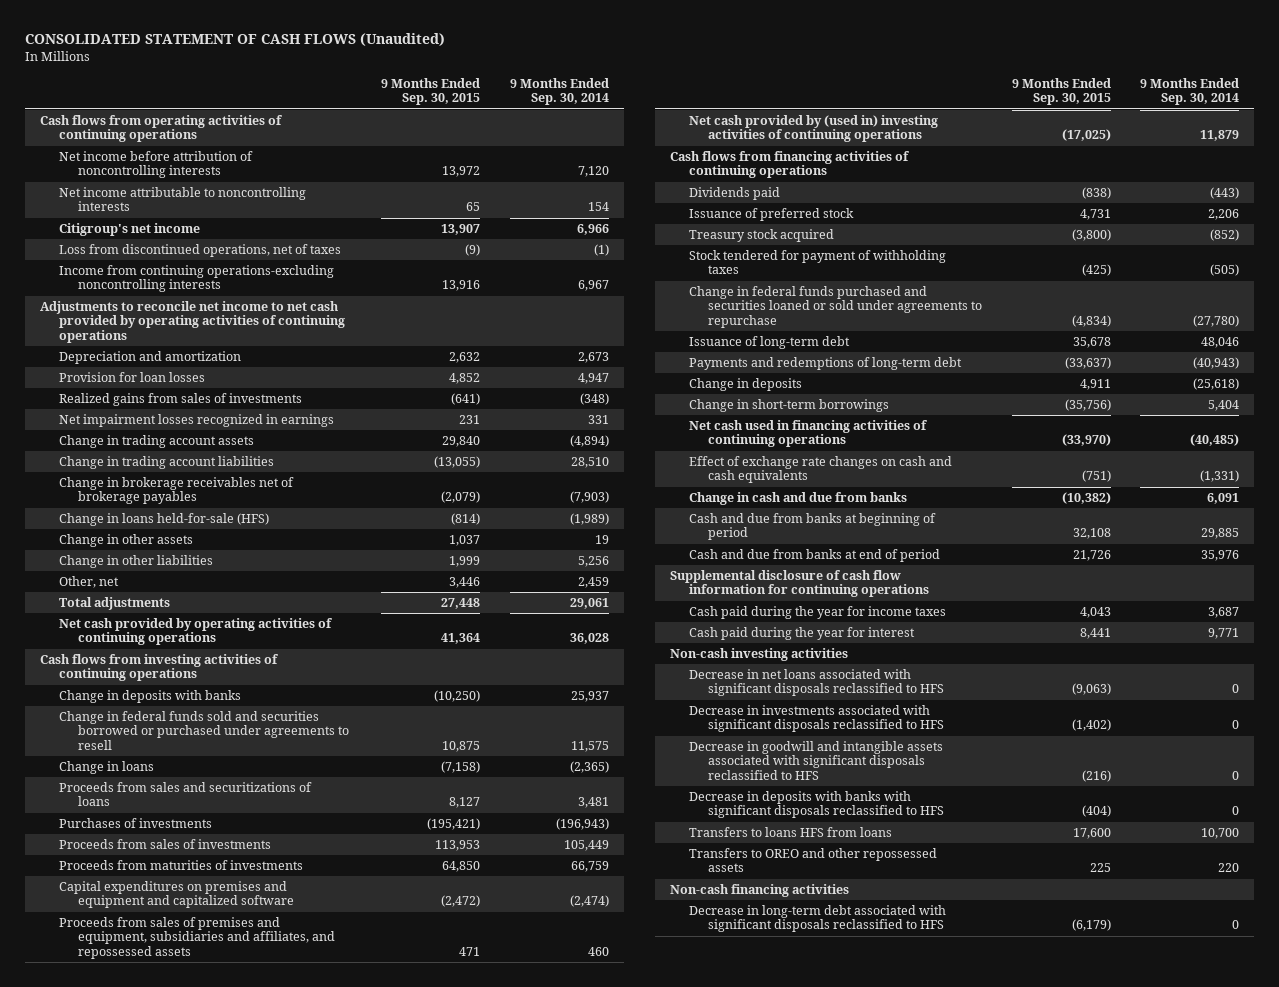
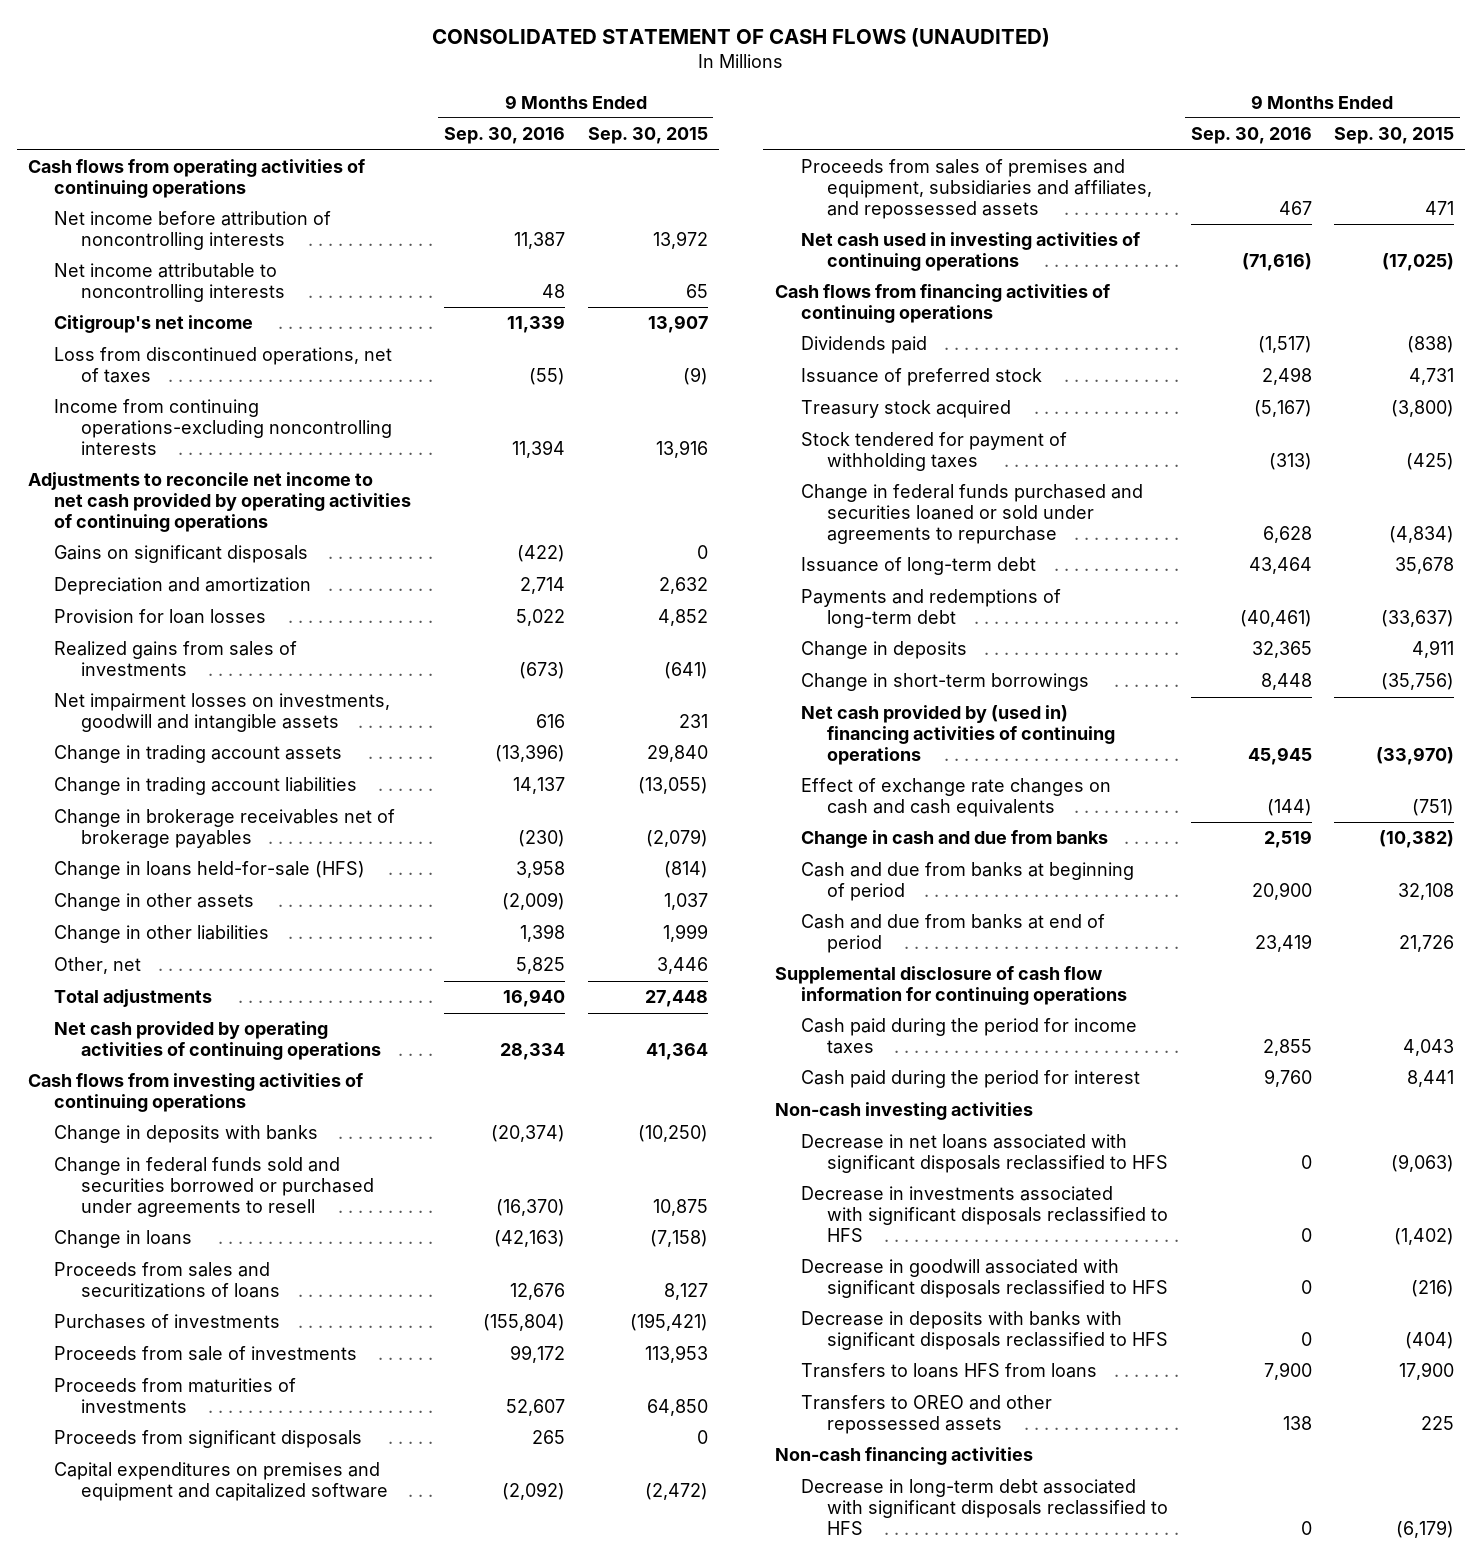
[24,32,445,46] CONSOLIDATED STATEMENT OF CASH FLOWS (Unaudited) -> [432,28,1051,48] CONSOLIDATED STATEMENT OF CASH FLOWS (UNAUDITED)
[510,78,610,106] 9 Months Ended Sep. 30, 2014 -> none
none -> [444,127,566,145] Sep. 30, 2016
none -> [54,545,309,564] Gains on significant disposals
[58,414,334,428] Net impairment losses recognized in earnings -> [54,693,391,733] Net impairment losses on investments, goodwill and intangible assets
[58,839,271,850] Proceeds from sales of investments -> [54,1346,358,1362] Proceeds from sale of investments
none -> [54,1430,363,1449] Proceeds from significant disposals
[688,115,938,143] Net cash provided by (used in) investing activities of continuing operations -> [800,232,1140,272] Net cash used in investing activities of continuing operations
[688,420,928,448] Net cash used in financing activities of continuing operations -> [800,705,1116,765] Net cash provided by (used in) financing activities of continuing operations
[688,606,946,620] Cash paid during the year for income taxes -> [800,1018,1137,1055] Cash paid during the period for income taxes
[688,627,915,641] Cash paid during the year for interest -> [800,1070,1140,1089] Cash paid during the period for interest
[688,741,943,780] Decrease in goodwill and intangible assets associated with significant disposals reclassified to HFS -> [800,1259,1169,1299] Decrease in goodwill associated with significant disposals reclassified to HFS
[1072,828,1111,840] 17,600 -> [1399,1362,1455,1381] 17,900

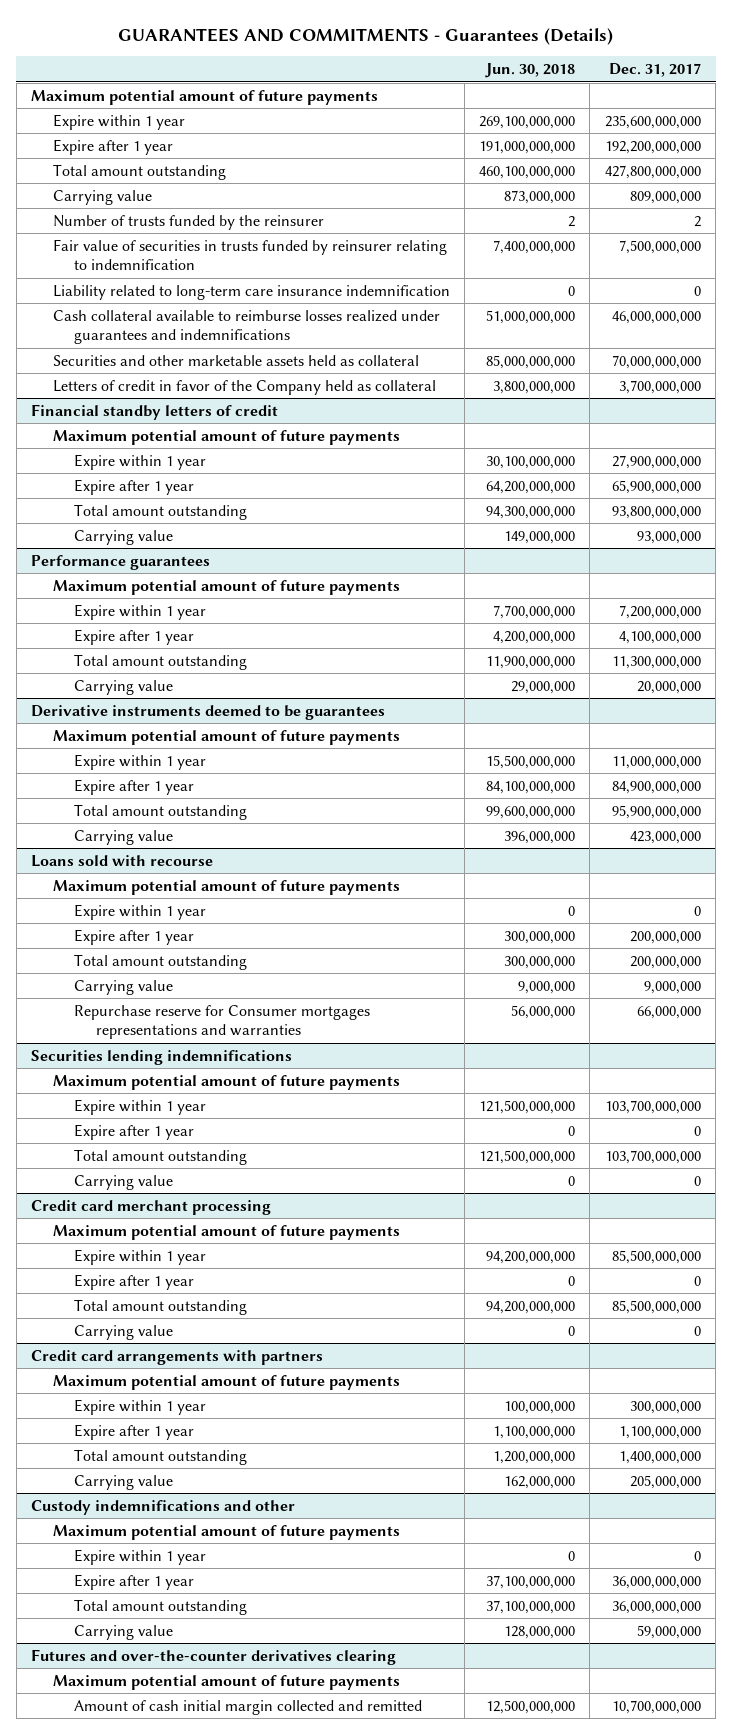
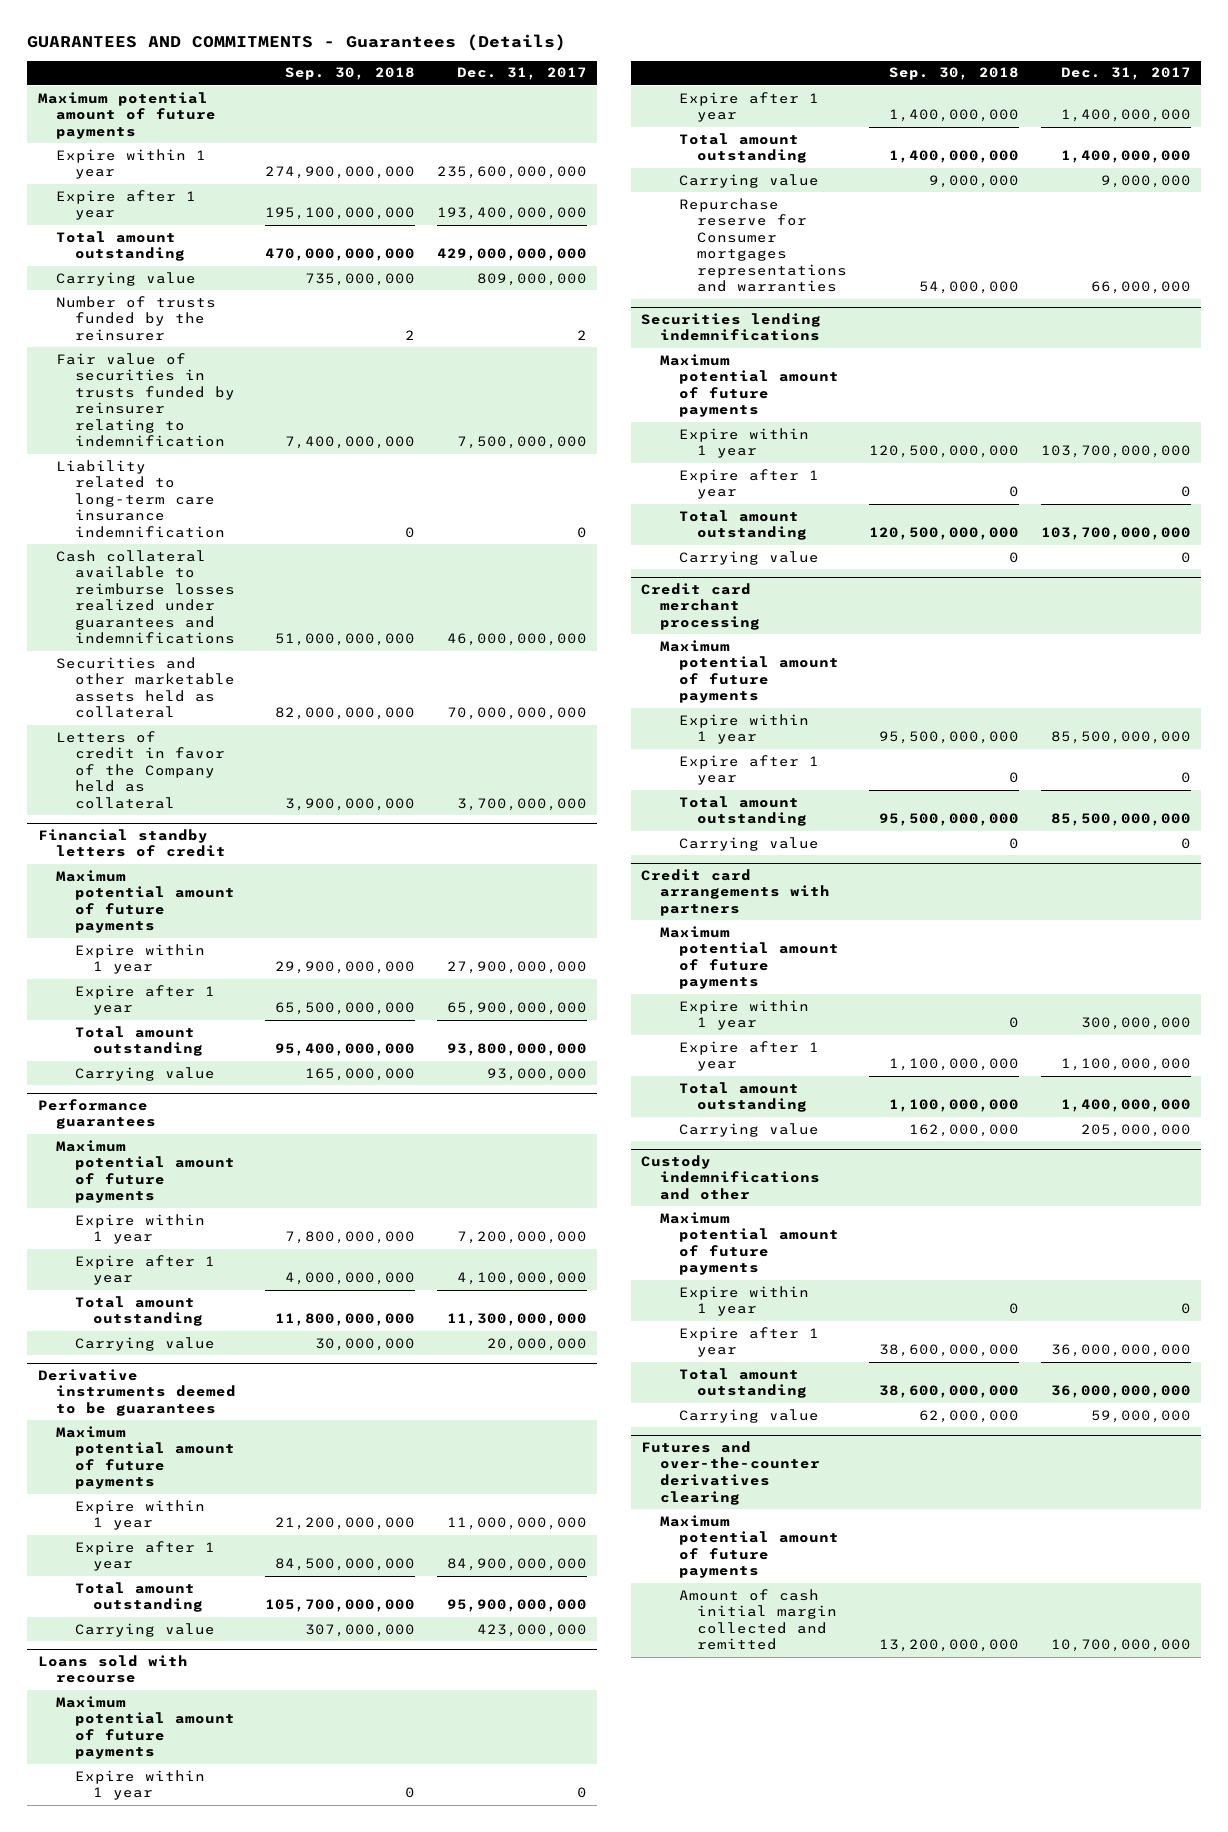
[485,63,576,79] Jun. 30, 2018 -> none
none -> [284,67,415,81] Sep. 30, 2018
[604,140,701,154] 192,200,000,000 -> [436,207,587,221] 193,400,000,000
[604,164,701,179] 427,800,000,000 -> [436,248,587,262] 429,000,000,000
[629,930,701,944] 200,000,000 -> [1060,109,1191,123] 1,400,000,000
[629,955,701,969] 200,000,000 -> [1060,150,1191,164] 1,400,000,000

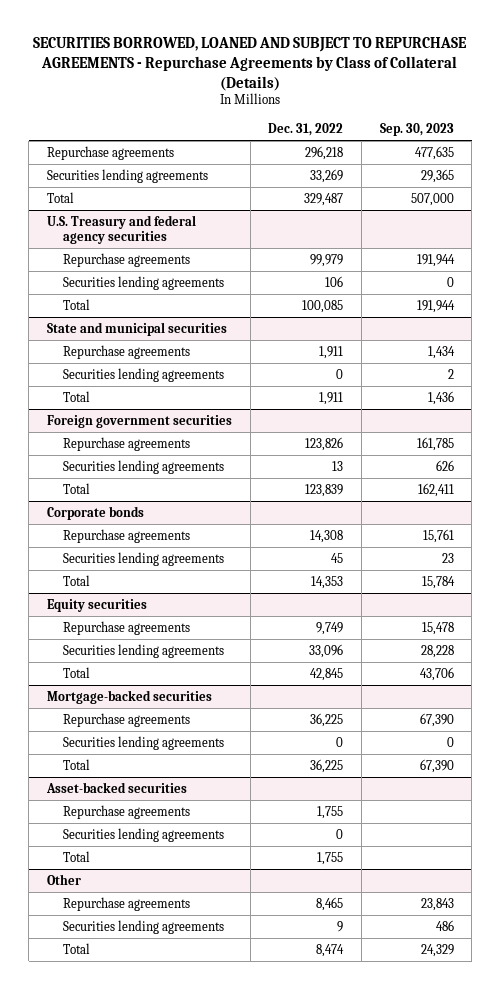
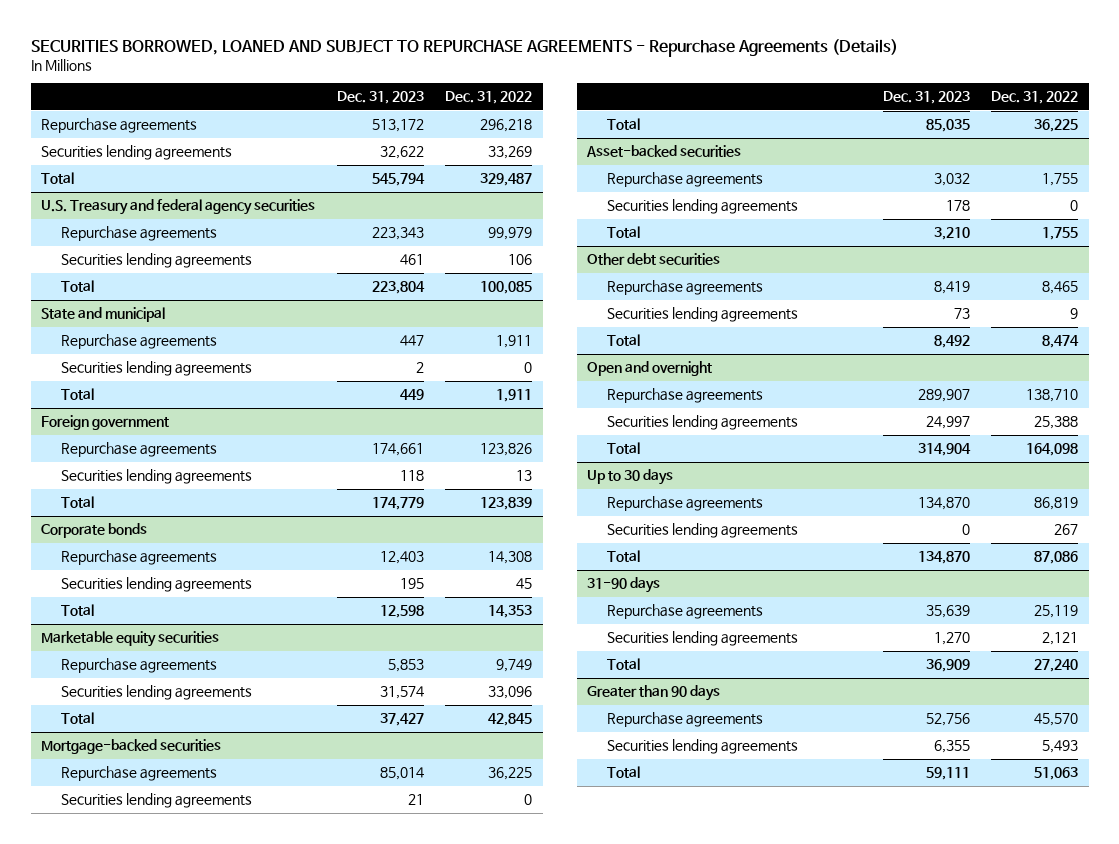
[33,37,468,91] SECURITIES BORROWED, LOANED AND SUBJECT TO REPURCHASE AGREEMENTS - Repurchase Agreements by Class of Collateral (Details) -> [30,38,898,57] SECURITIES BORROWED, LOANED AND SUBJECT TO REPURCHASE AGREEMENTS - Repurchase Agreements (Details)
[379,122,454,136] Sep. 30, 2023 -> none
none -> [336,91,424,105] Dec. 31, 2023
[47,321,228,336] State and municipal securities -> [41,307,166,323] State and municipal
[47,414,233,428] Foreign government securities -> [41,415,170,431] Foreign government
[47,598,148,612] Equity securities -> [41,631,220,648] Marketable equity securities
[47,873,82,885] Other -> [587,253,721,266] Other debt securities
none -> [587,361,713,377] Open and overnight
none -> [606,388,763,404] Repurchase agreements
none -> [606,415,798,431] Securities lending agreements
none -> [606,442,640,455] Total
none -> [587,469,674,486] Up to 30 days
none -> [606,496,763,512] Repurchase agreements
none -> [606,523,798,539] Securities lending agreements
none -> [606,550,640,563] Total
none -> [587,577,661,594] 31-90 days
none -> [606,604,763,620] Repurchase agreements
none -> [606,631,798,647] Securities lending agreements
none -> [606,658,640,671] Total
none -> [587,685,721,702] Greater than 90 days
none -> [606,712,763,728] Repurchase agreements
none -> [606,739,798,755] Securities lending agreements
none -> [606,766,640,779] Total

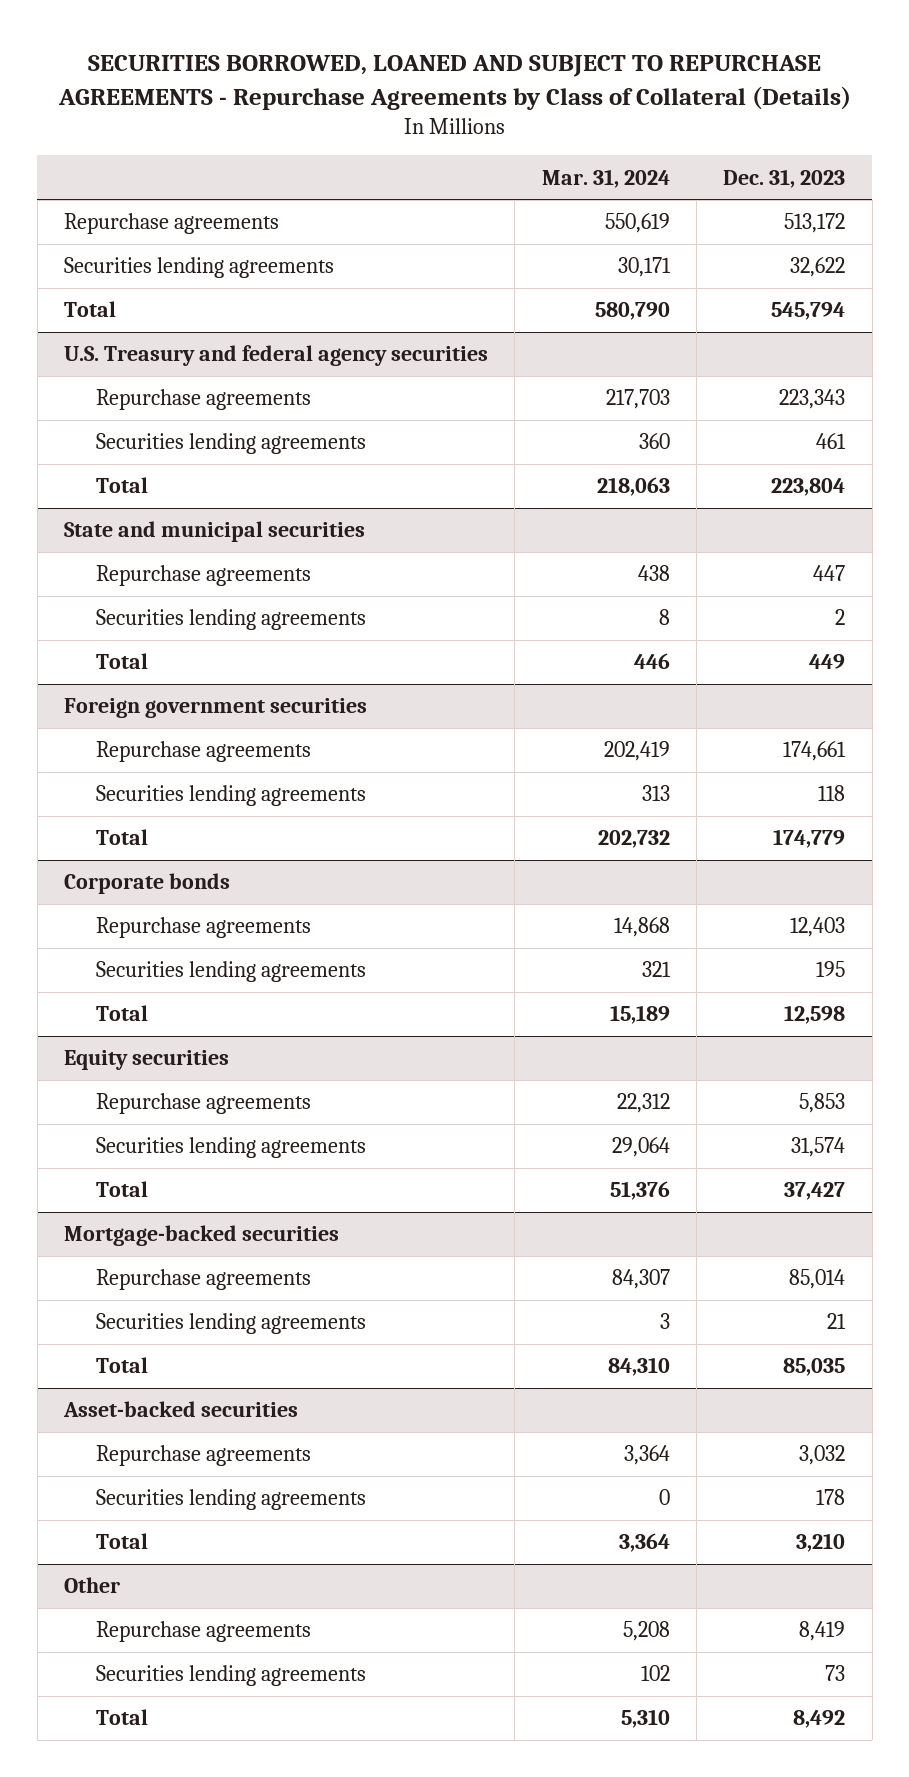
[30,38,898,57] SECURITIES BORROWED, LOANED AND SUBJECT TO REPURCHASE AGREEMENTS - Repurchase Agreements (Details) -> [57,55,851,110] SECURITIES BORROWED, LOANED AND SUBJECT TO REPURCHASE AGREEMENTS - Repurchase Agreements by Class of Collateral (Details)
[445,91,533,105] Dec. 31, 2022 -> none
none -> [541,168,670,188] Mar. 31, 2024
[41,307,166,323] State and municipal -> [64,521,366,543] State and municipal securities
[41,415,170,431] Foreign government -> [64,698,368,719] Foreign government securities
[41,631,220,648] Marketable equity securities -> [64,1050,230,1071] Equity securities
[587,253,721,266] Other debt securities -> [64,1577,121,1594] Other
[587,361,713,377] Open and overnight -> none
[606,388,763,404] Repurchase agreements -> none
[606,415,798,431] Securities lending agreements -> none
[606,442,640,455] Total -> none
[587,469,674,486] Up to 30 days -> none
[606,496,763,512] Repurchase agreements -> none
[606,523,798,539] Securities lending agreements -> none
[606,550,640,563] Total -> none
[587,577,661,594] 31-90 days -> none
[606,604,763,620] Repurchase agreements -> none
[606,631,798,647] Securities lending agreements -> none
[606,658,640,671] Total -> none
[587,685,721,702] Greater than 90 days -> none
[606,712,763,728] Repurchase agreements -> none
[606,739,798,755] Securities lending agreements -> none
[606,766,640,779] Total -> none

